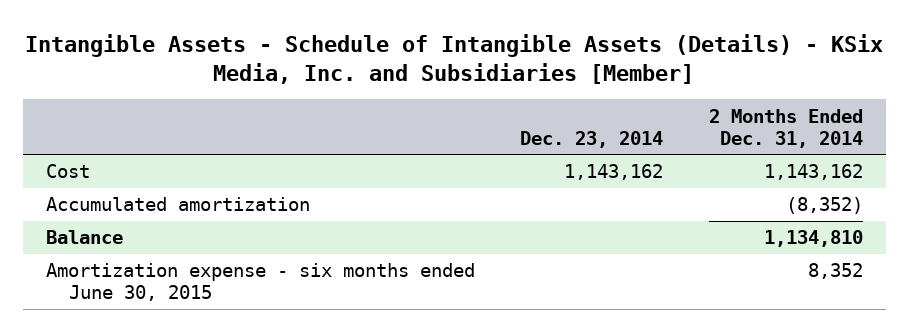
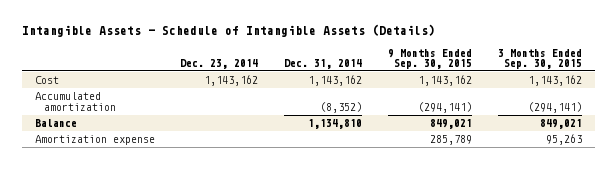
[25,33,884,84] Intangible Assets - Schedule of Intangible Assets (Details) - KSix Media, Inc. and Subsidiaries [Member] -> [21,24,435,38] Intangible Assets - Schedule of Intangible Assets (Details)
[708,108,863,148] 2 Months Ended Dec. 31, 2014 -> none
none -> [284,58,363,69] Dec. 31, 2014
none -> [387,48,472,69] 9 Months Ended Sep. 30, 2015
none -> [497,48,582,69] 3 Months Ended Sep. 30, 2015
[45,263,475,302] Amortization expense - six months ended June 30, 2015 -> [34,135,155,146] Amortization expense

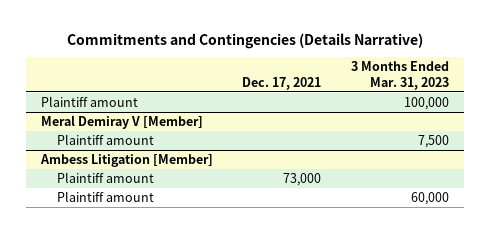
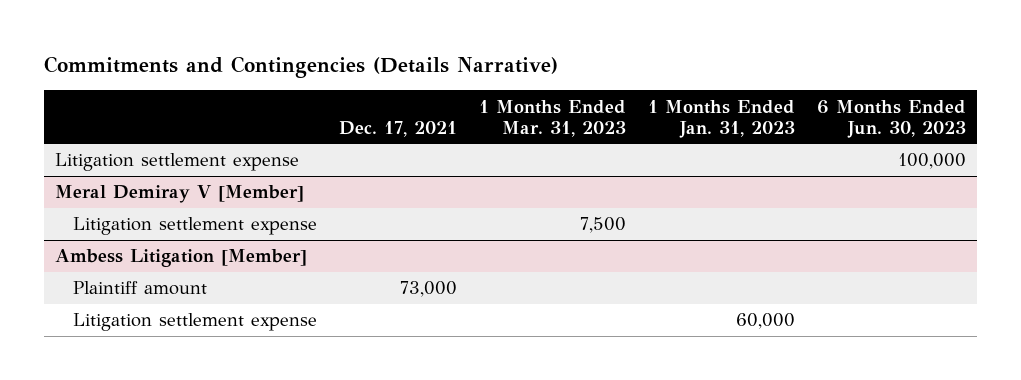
[351,61,450,90] 3 Months Ended Mar. 31, 2023 -> none
none -> [478,99,626,137] 1 Months Ended Mar. 31, 2023
none -> [647,99,795,138] 1 Months Ended Jan. 31, 2023
none -> [816,99,966,138] 6 Months Ended Jun. 30, 2023
[40,96,138,108] Plaintiff amount -> [54,153,299,172] Litigation settlement expense
[56,134,154,146] Plaintiff amount -> [72,217,317,236] Litigation settlement expense
[56,191,154,203] Plaintiff amount -> [72,313,317,332] Litigation settlement expense

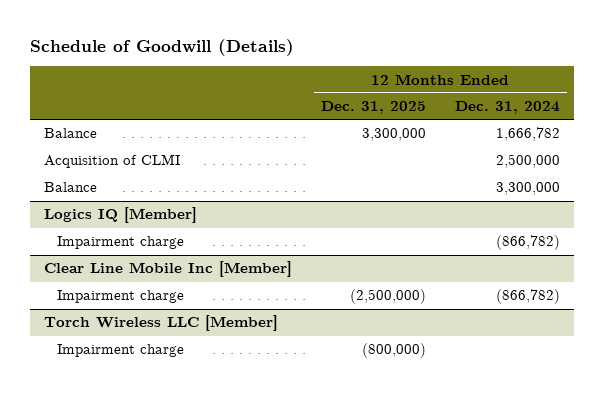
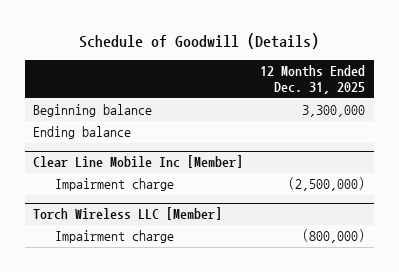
[454,101,560,115] Dec. 31, 2024 -> none
[44,154,181,169] Acquisition of CLMI -> none
[44,207,198,224] Logics IQ [Member] -> none
[57,236,185,250] Impairment charge -> none
[44,128,98,139] Balance -> [33,104,153,118] Beginning balance
[44,182,98,193] Balance -> [33,126,132,140] Ending balance

